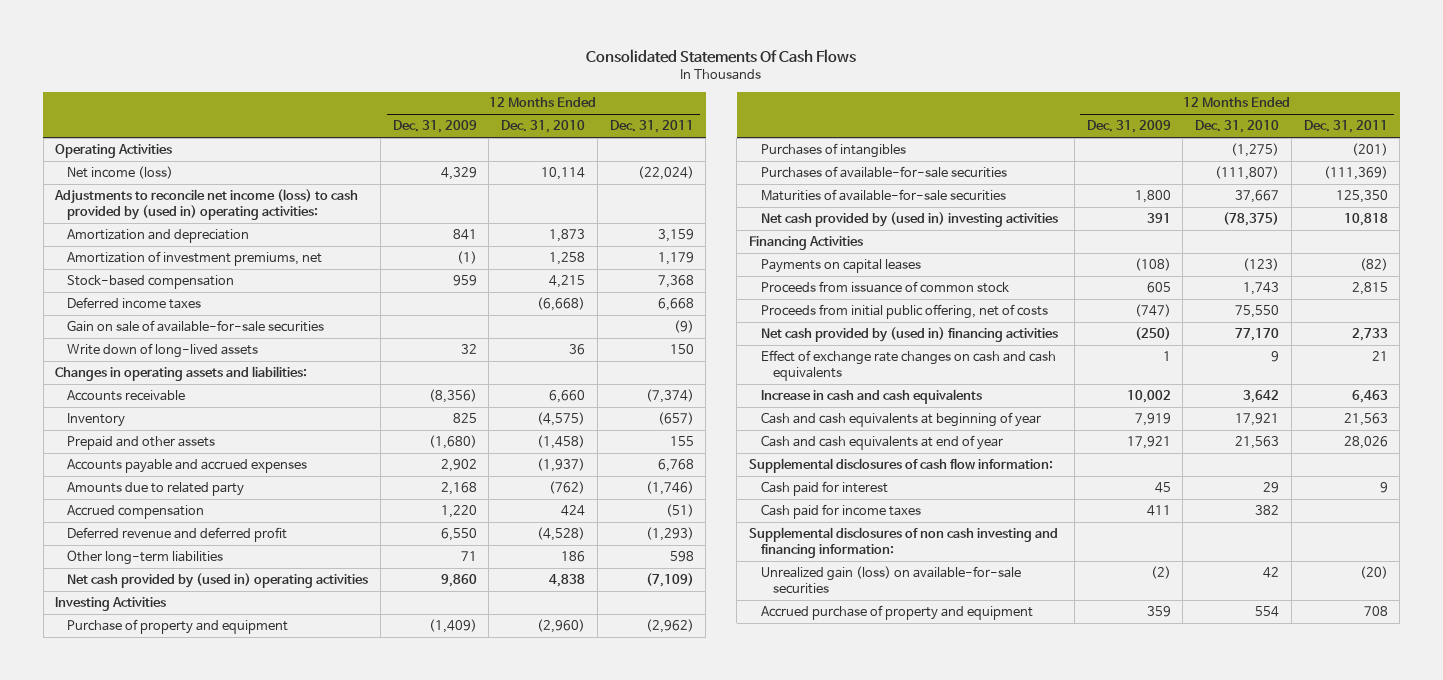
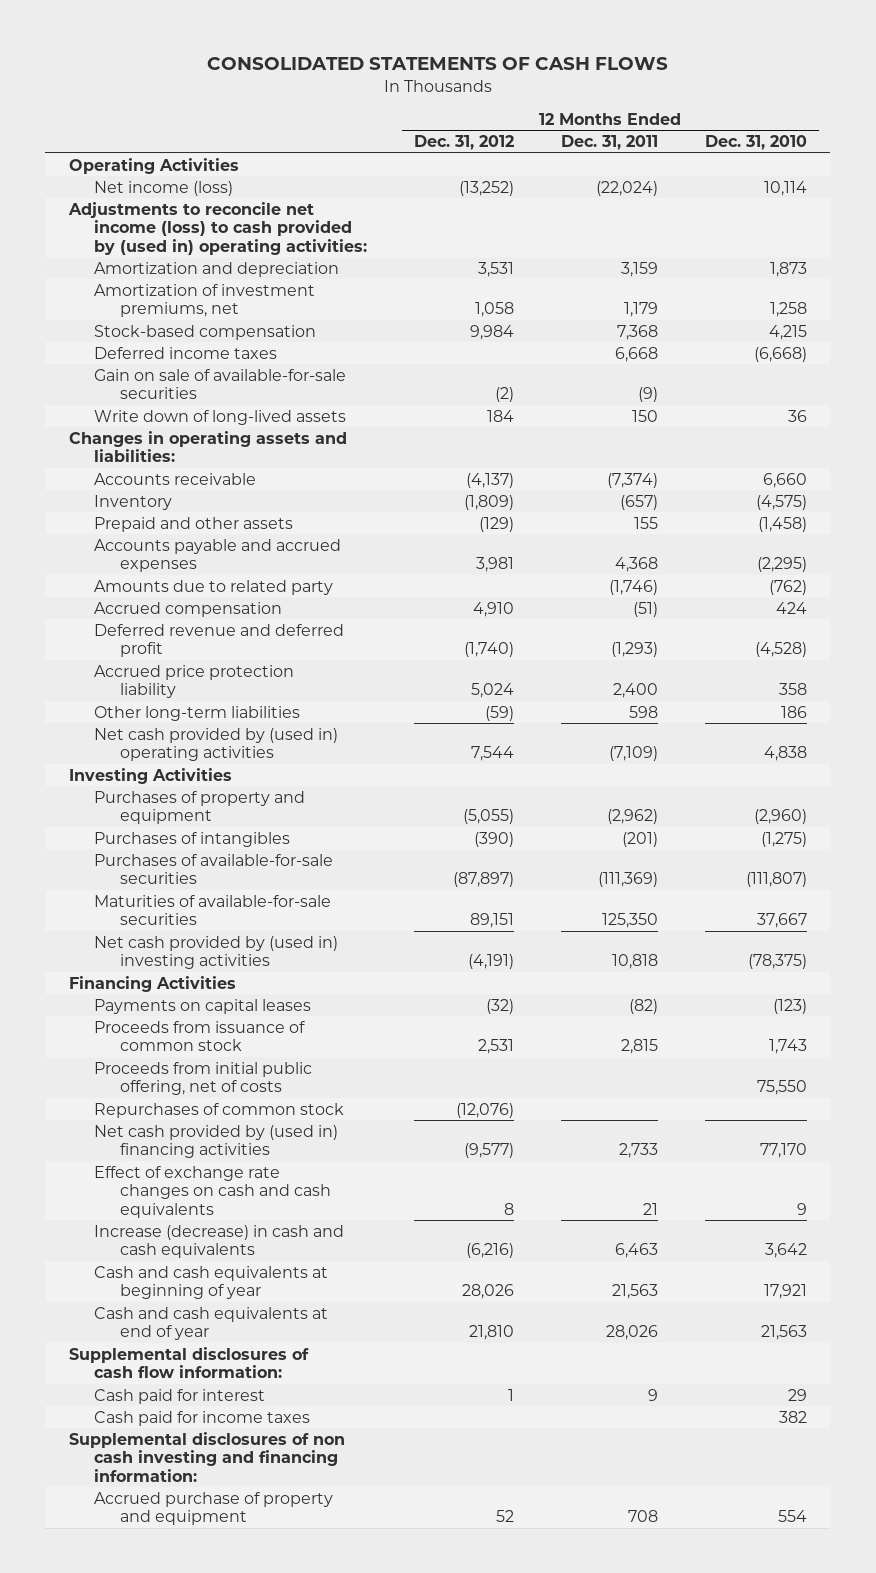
[586,49,857,64] Consolidated Statements Of Cash Flows -> [206,57,668,71] CONSOLIDATED STATEMENTS OF CASH FLOWS
[392,120,477,134] Dec. 31, 2009 -> none
none -> [414,135,515,151] Dec. 31, 2012
[537,457,586,472] (1,937) -> [756,557,807,573] (2,295)
[657,458,694,472] 6,768 -> [614,557,658,573] 4,368
none -> [94,664,295,699] Accrued price protection liability
[67,618,289,634] Purchase of property and equipment -> [94,790,306,825] Purchases of property and equipment
none -> [94,1102,345,1118] Repurchases of common stock
[761,388,983,404] Increase in cash and cash equivalents -> [94,1224,345,1259] Increase (decrease) in cash and cash equivalents
[761,565,1022,594] Unrealized gain (loss) on available-for-sale securities -> none

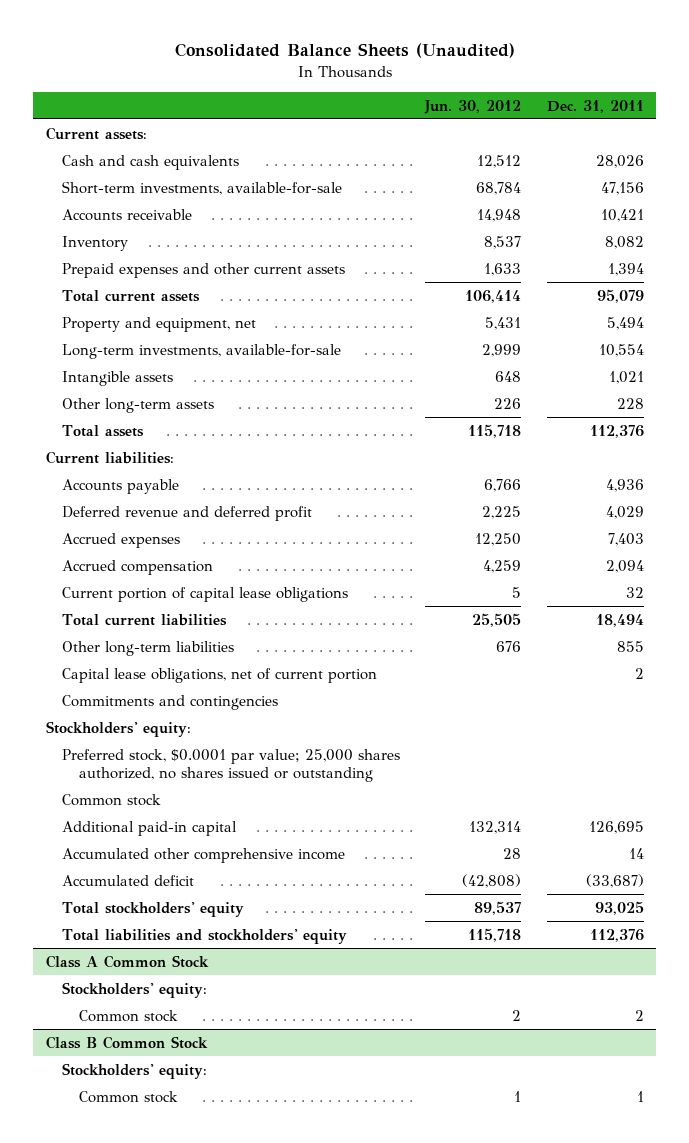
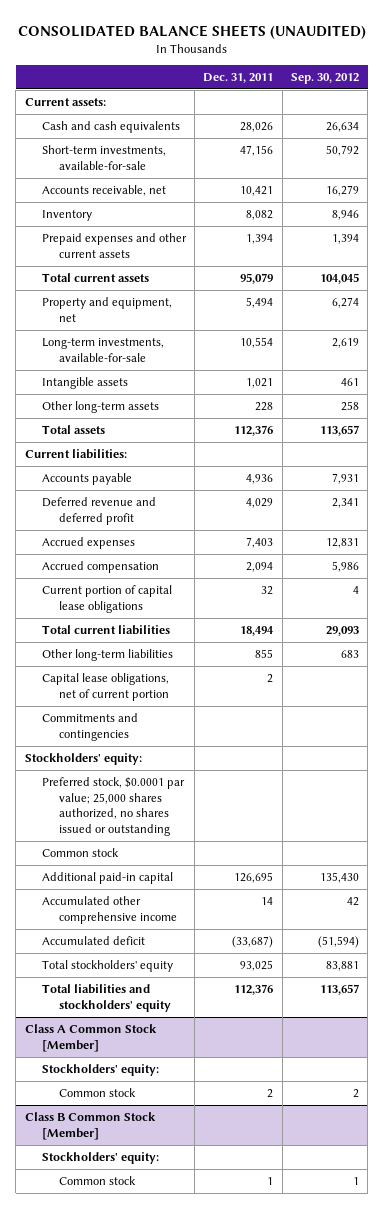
[174,43,515,59] Consolidated Balance Sheets (Unaudited) -> [17,24,366,39] CONSOLIDATED BALANCE SHEETS (UNAUDITED)
[424,99,522,114] Jun. 30, 2012 -> none
none -> [290,73,359,85] Sep. 30, 2012
[62,208,193,221] Accounts receivable -> [41,185,166,197] Accounts receivable, net
[45,954,209,968] Class A Common Stock -> [24,1024,157,1052] Class A Common Stock [Member]
[45,1035,208,1049] Class B Common Stock -> [24,1112,156,1140] Class B Common Stock [Member]

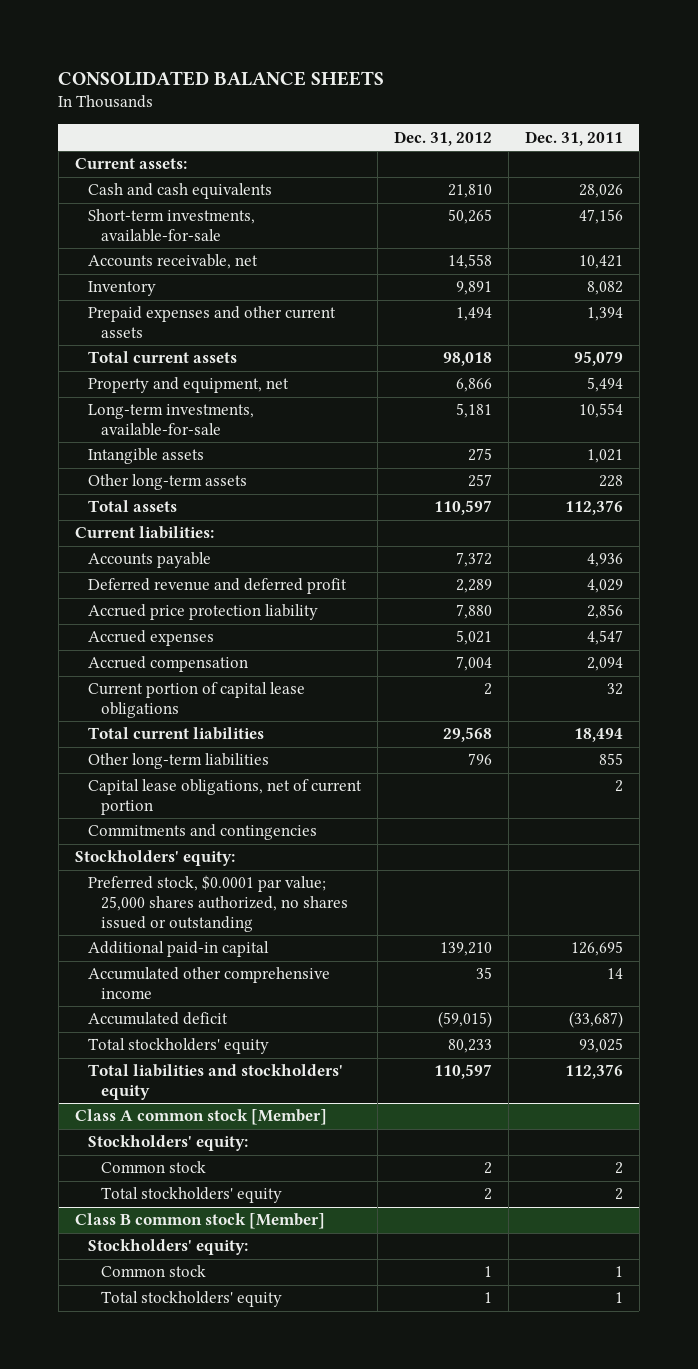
[17,24,366,39] CONSOLIDATED BALANCE SHEETS (UNAUDITED) -> [58,70,385,86] CONSOLIDATED BALANCE SHEETS
[290,73,359,85] Sep. 30, 2012 -> none
none -> [393,130,492,146] Dec. 31, 2012
none -> [87,604,318,621] Accrued price protection liability
[246,537,274,549] 7,403 -> [586,630,623,646] 4,547
[41,848,119,858] Common stock -> none
[24,1024,157,1052] Class A Common Stock [Member] -> [74,1109,327,1126] Class A common stock [Member]
none -> [100,1187,282,1204] Total stockholders' equity
[24,1112,156,1140] Class B Common Stock [Member] -> [74,1213,325,1230] Class B common stock [Member]
none -> [100,1291,282,1308] Total stockholders' equity

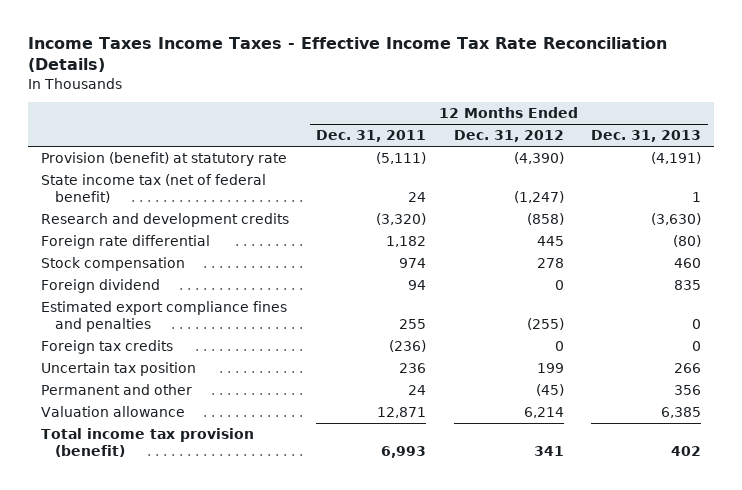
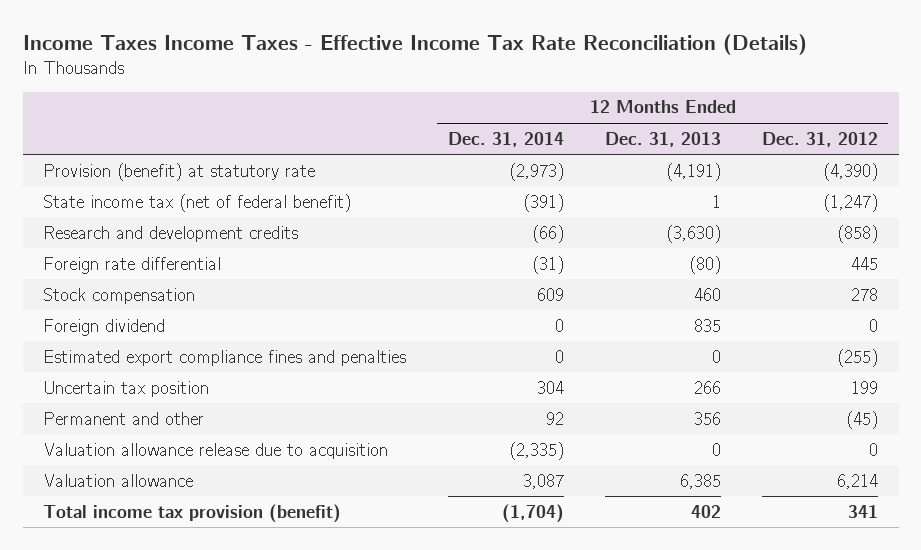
[316,130,427,143] Dec. 31, 2011 -> none
none -> [447,131,564,147] Dec. 31, 2014
[41,340,174,355] Foreign tax credits -> none
none -> [43,442,389,459] Valuation allowance release due to acquisition

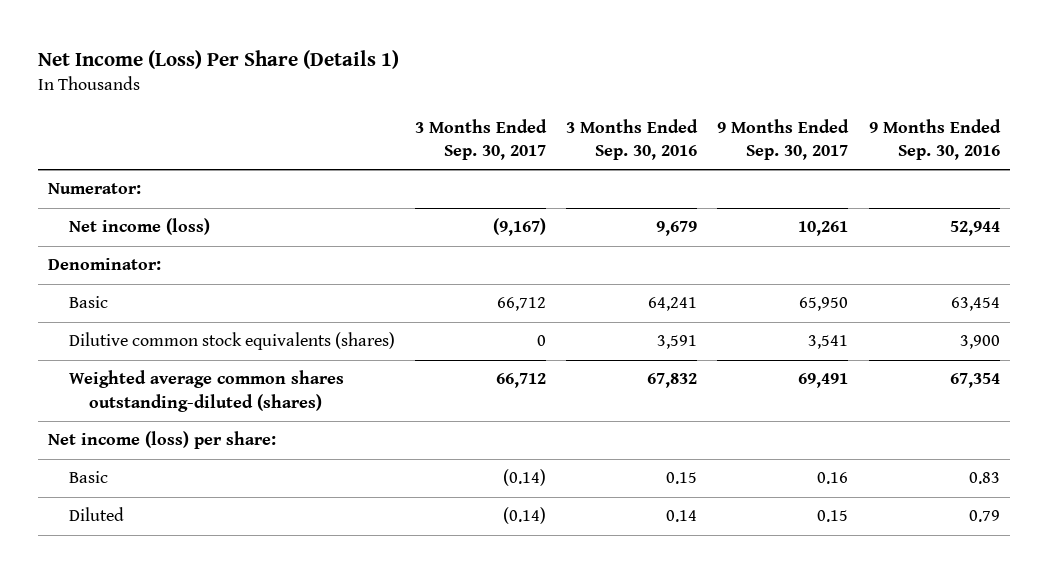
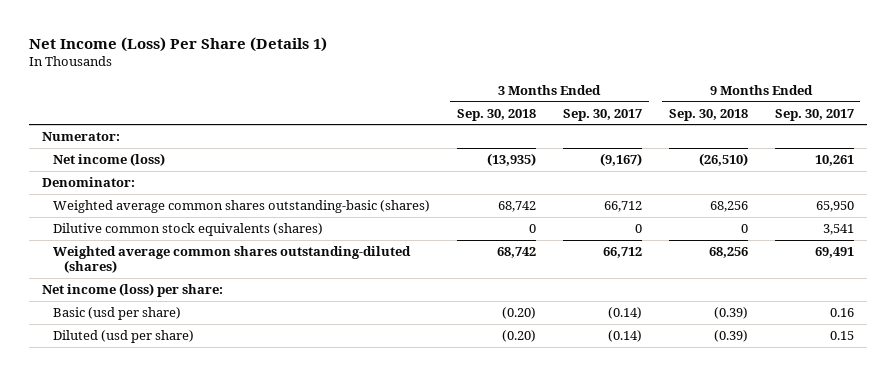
[566,118,699,160] 3 Months Ended Sep. 30, 2016 -> none
[868,118,1001,160] 9 Months Ended Sep. 30, 2016 -> none
none -> [456,108,536,121] Sep. 30, 2018
none -> [668,108,748,121] Sep. 30, 2018
[68,296,108,309] Basic -> [52,199,430,213] Weighted average common shares outstanding-basic (shares)
[68,471,108,484] Basic -> [52,306,181,320] Basic (usd per share)
[68,507,124,522] Diluted -> [52,329,194,343] Diluted (usd per share)

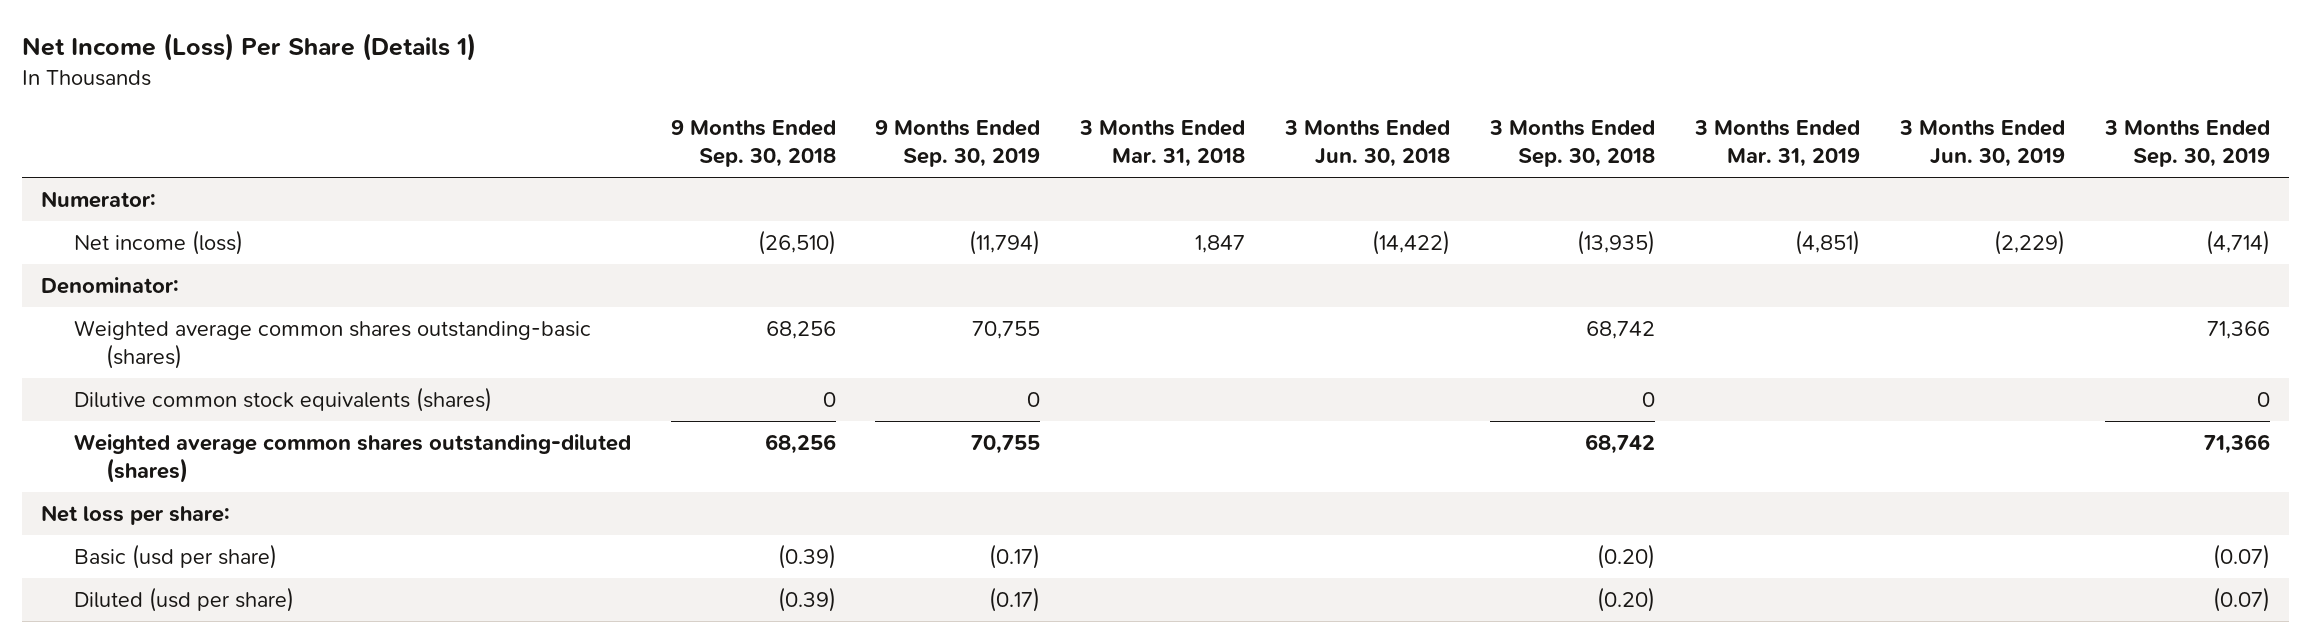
[562,108,642,121] Sep. 30, 2017 -> none
[774,108,854,121] Sep. 30, 2017 -> none
none -> [875,120,1041,168] 9 Months Ended Sep. 30, 2019
none -> [1079,120,1246,168] 3 Months Ended Mar. 31, 2018
none -> [1284,120,1451,168] 3 Months Ended Jun. 30, 2018
none -> [1693,120,1860,168] 3 Months Ended Mar. 31, 2019
none -> [1898,120,2065,168] 3 Months Ended Jun. 30, 2019
none -> [2103,120,2270,168] 3 Months Ended Sep. 30, 2019
[42,282,224,297] Net income (loss) per share: -> [41,504,231,525] Net loss per share:

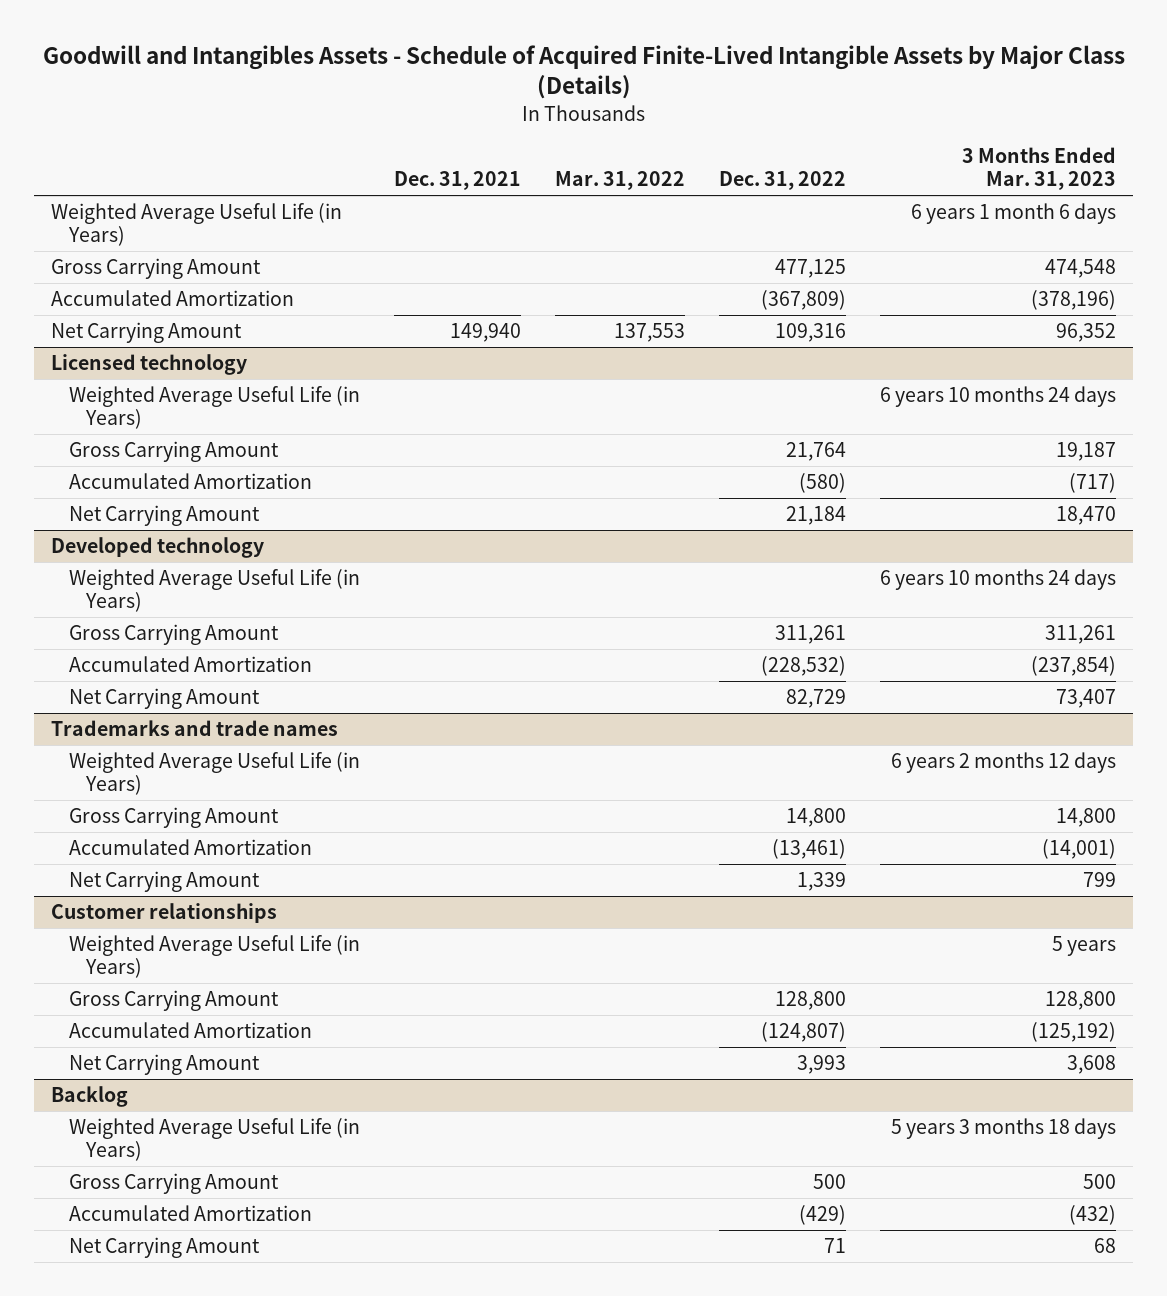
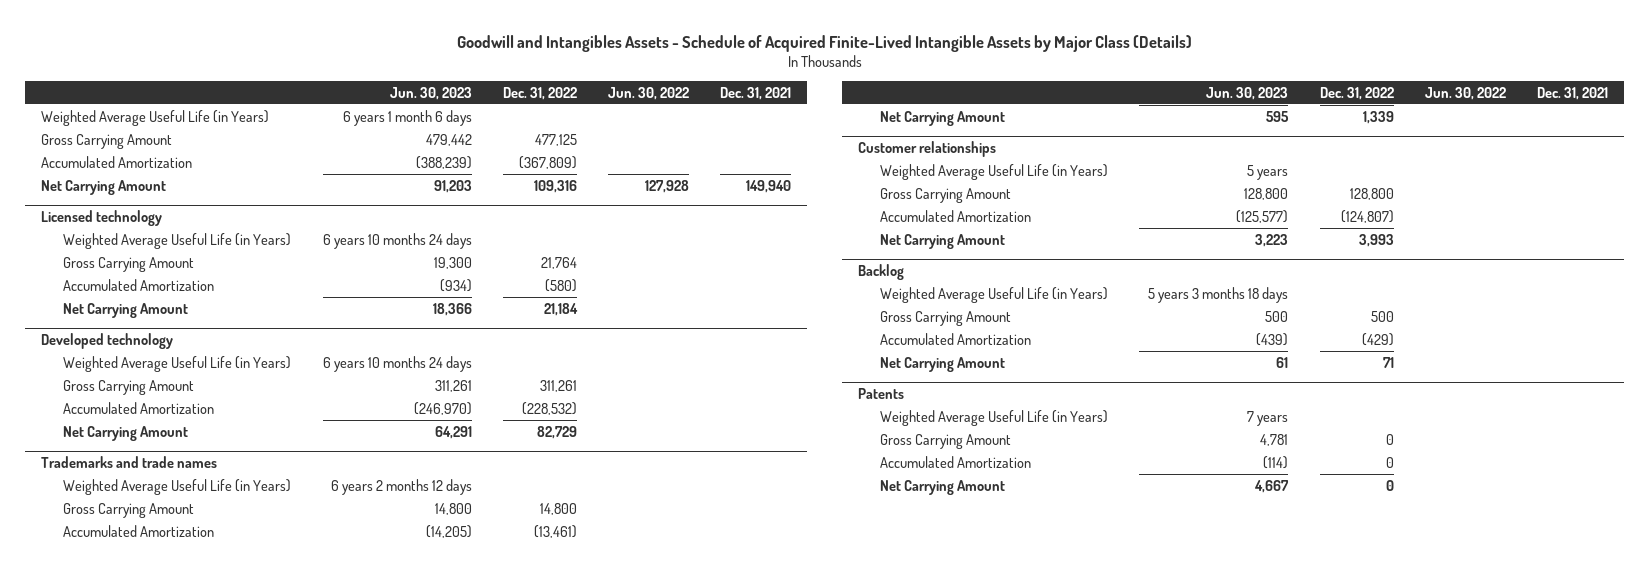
[554,171,685,191] Mar. 31, 2022 -> none
[962,147,1117,191] 3 Months Ended Mar. 31, 2023 -> none
none -> [389,86,472,100] Jun. 30, 2023
none -> [607,86,689,100] Jun. 30, 2022
none -> [858,388,905,400] Patents
none -> [880,409,1109,426] Weighted Average Useful Life (in Years)
none -> [880,433,1012,449] Gross Carrying Amount
none -> [880,455,1032,468] Accumulated Amortization
none -> [880,479,1006,495] Net Carrying Amount

